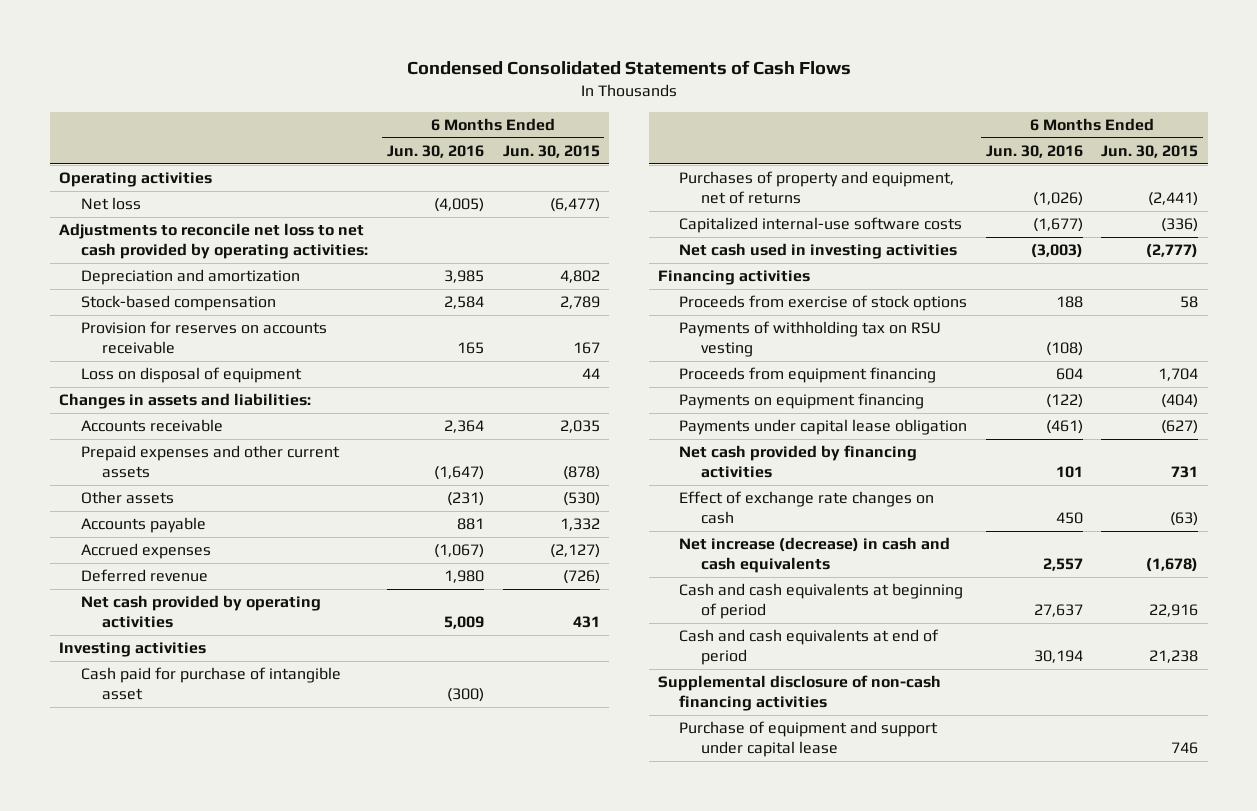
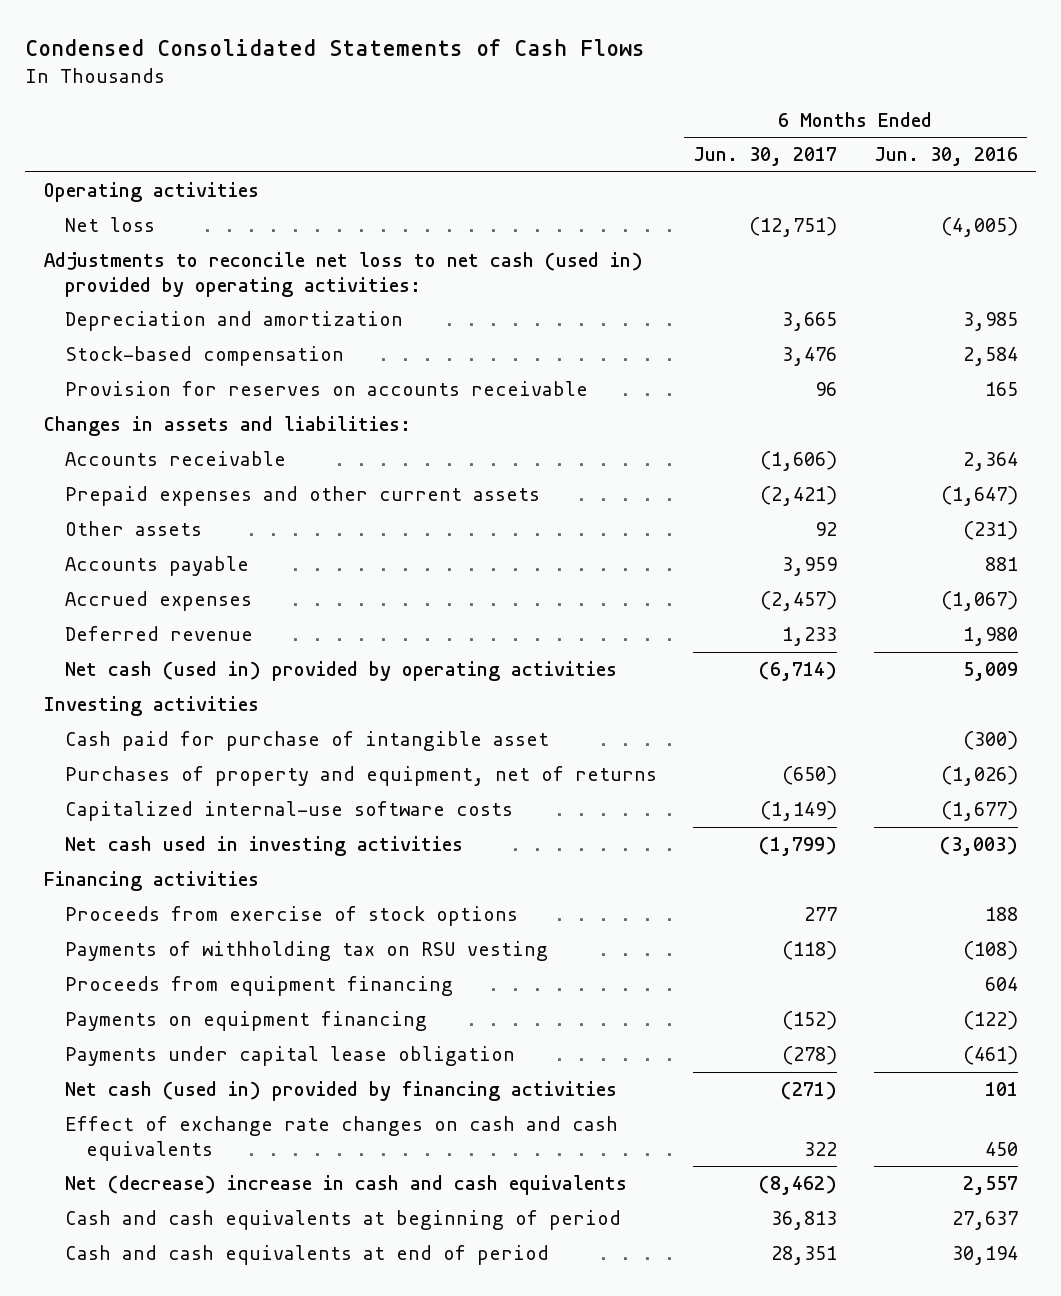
[502,145,600,159] Jun. 30, 2015 -> none
none -> [693,147,838,167] Jun. 30, 2017
[59,223,368,260] Adjustments to reconcile net loss to net cash provided by operating activities: -> [43,252,643,297] Adjustments to reconcile net loss to net cash (used in) provided by operating activities:
[80,367,302,384] Loss on disposal of equipment -> none
[80,595,321,629] Net cash provided by operating activities -> [64,661,617,682] Net cash (used in) provided by operating activities
[679,445,918,479] Net cash provided by financing activities -> [64,1081,617,1102] Net cash (used in) provided by financing activities
[679,491,935,525] Effect of exchange rate changes on cash -> [64,1116,618,1161] Effect of exchange rate changes on cash and cash equivalents
[679,537,951,574] Net increase (decrease) in cash and cash equivalents -> [64,1175,627,1196] Net (decrease) increase in cash and cash equivalents
[657,675,941,712] Supplemental disclosure of non-cash financing activities -> none
[679,721,939,758] Purchase of equipment and support under capital lease -> none

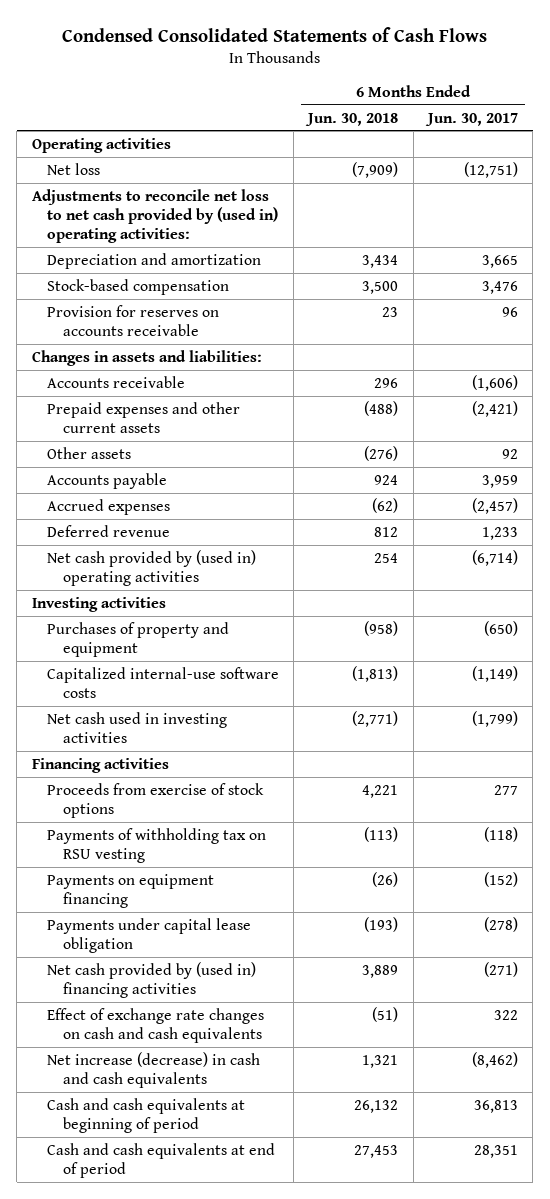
[873,147,1018,167] Jun. 30, 2016 -> none
none -> [305,112,399,126] Jun. 30, 2018
[43,252,643,297] Adjustments to reconcile net loss to net cash (used in) provided by operating activities: -> [31,188,279,243] Adjustments to reconcile net loss to net cash provided by (used in) operating activities:
[64,661,617,682] Net cash (used in) provided by operating activities -> [47,549,257,586] Net cash provided by (used in) operating activities
[64,731,549,752] Cash paid for purchase of intangible asset -> none
[64,766,657,787] Purchases of property and equipment, net of returns -> [47,621,230,657] Purchases of property and equipment
[64,976,453,997] Proceeds from equipment financing -> none
[64,1081,617,1102] Net cash (used in) provided by financing activities -> [47,961,257,998] Net cash provided by (used in) financing activities
[64,1175,627,1196] Net (decrease) increase in cash and cash equivalents -> [47,1051,261,1088] Net increase (decrease) in cash and cash equivalents

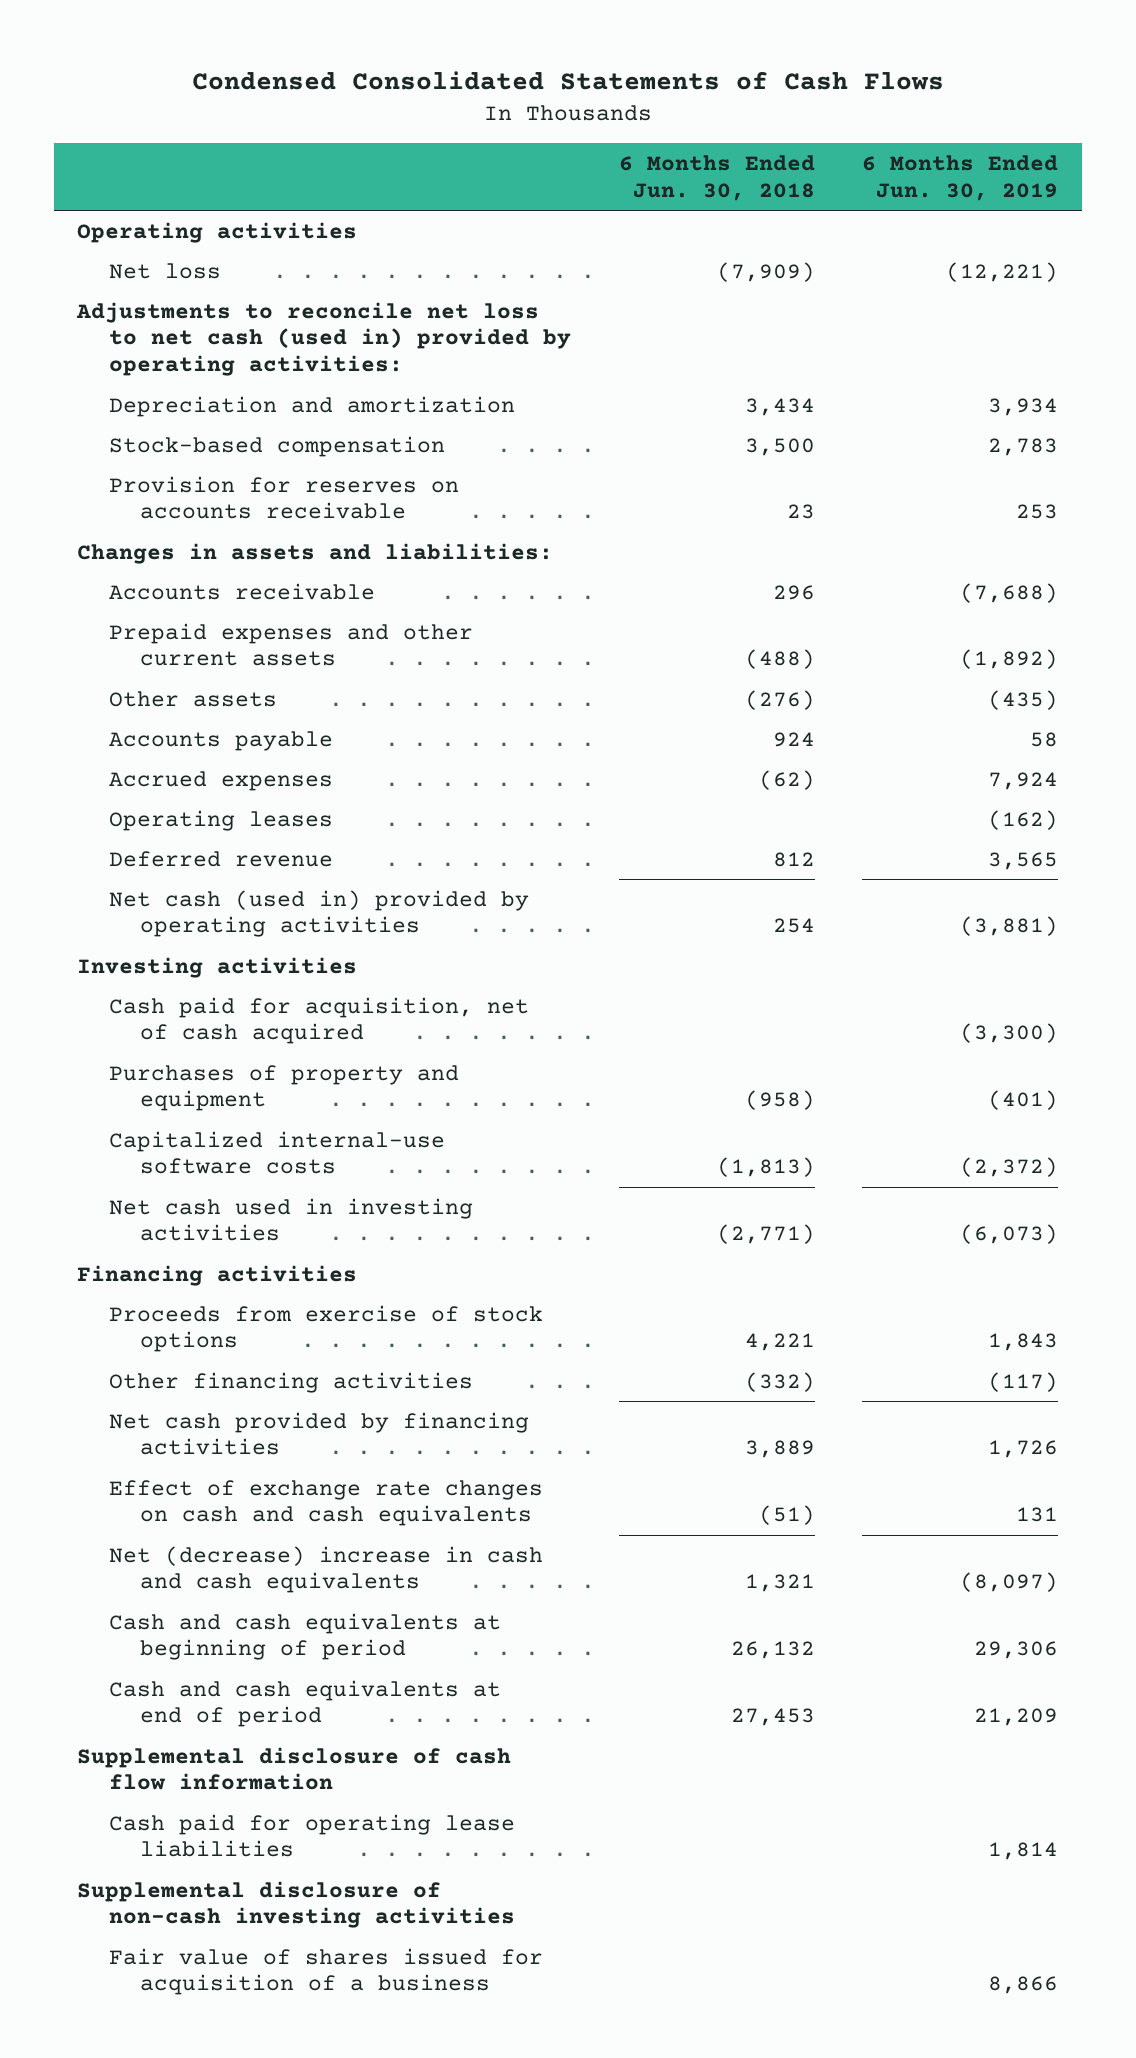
[424,112,518,126] Jun. 30, 2017 -> none
none -> [862,154,1059,201] 6 Months Ended Jun. 30, 2019
[31,188,279,243] Adjustments to reconcile net loss to net cash provided by (used in) operating activities: -> [76,301,571,377] Adjustments to reconcile net loss to net cash (used in) provided by operating activities:
none -> [108,809,333,831] Operating leases
[47,549,257,586] Net cash provided by (used in) operating activities -> [108,889,529,938] Net cash (used in) provided by operating activities
none -> [108,996,529,1045] Cash paid for acquisition, net of cash acquired
[47,827,267,863] Payments of withholding tax on RSU vesting -> none
[47,873,215,908] Payments on equipment financing -> none
[47,917,252,953] Payments under capital lease obligation -> none
none -> [108,1371,473,1393] Other financing activities
[47,961,257,998] Net cash provided by (used in) financing activities -> [108,1411,529,1456] Net cash provided by financing activities
[47,1051,261,1088] Net increase (decrease) in cash and cash equivalents -> [108,1545,543,1594] Net (decrease) increase in cash and cash equivalents
none -> [77,1746,512,1791] Supplemental disclosure of cash flow information
none -> [108,1813,515,1858] Cash paid for operating lease liabilities
none -> [77,1880,515,1929] Supplemental disclosure of non-cash investing activities
none -> [108,1947,543,1996] Fair value of shares issued for acquisition of a business

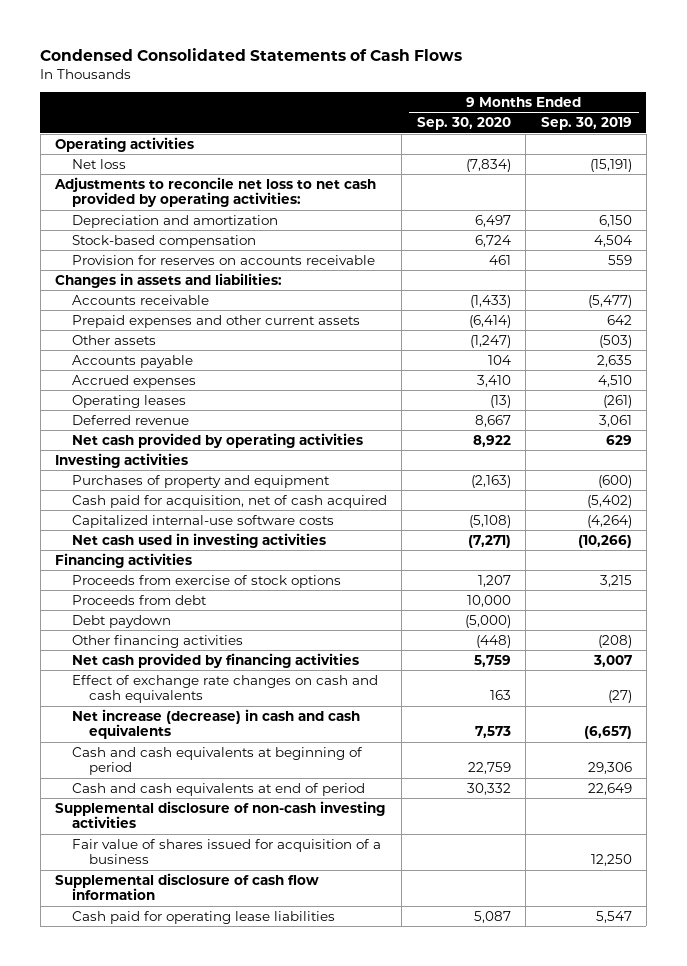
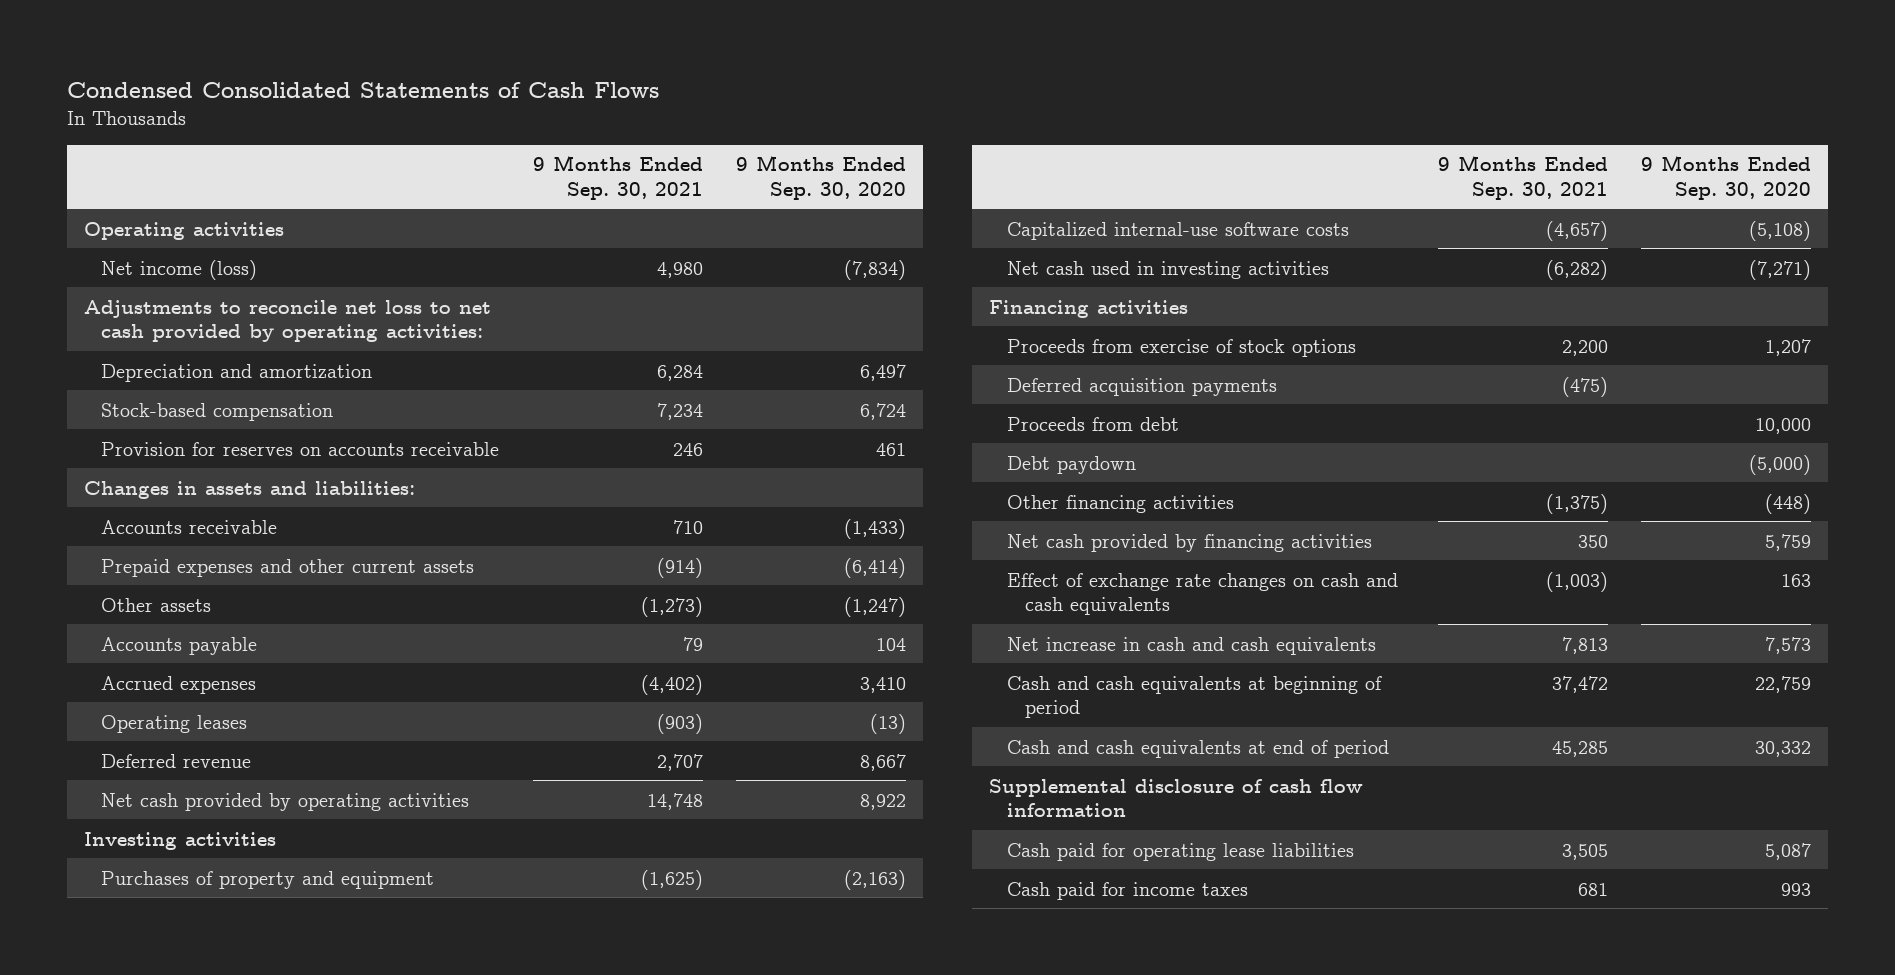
[540,117,632,131] Sep. 30, 2019 -> none
none -> [532,155,703,200] 9 Months Ended Sep. 30, 2021
[72,158,127,169] Net loss -> [101,259,258,280] Net income (loss)
[72,494,388,508] Cash paid for acquisition, net of cash acquired -> none
none -> [1006,377,1277,396] Deferred acquisition payments
[72,708,361,740] Net increase (decrease) in cash and cash equivalents -> [1006,636,1376,655] Net increase in cash and cash equivalents
[55,800,386,829] Supplemental disclosure of non-cash investing activities -> none
[72,838,382,865] Fair value of shares issued for acquisition of a business -> none
none -> [1006,881,1248,900] Cash paid for income taxes

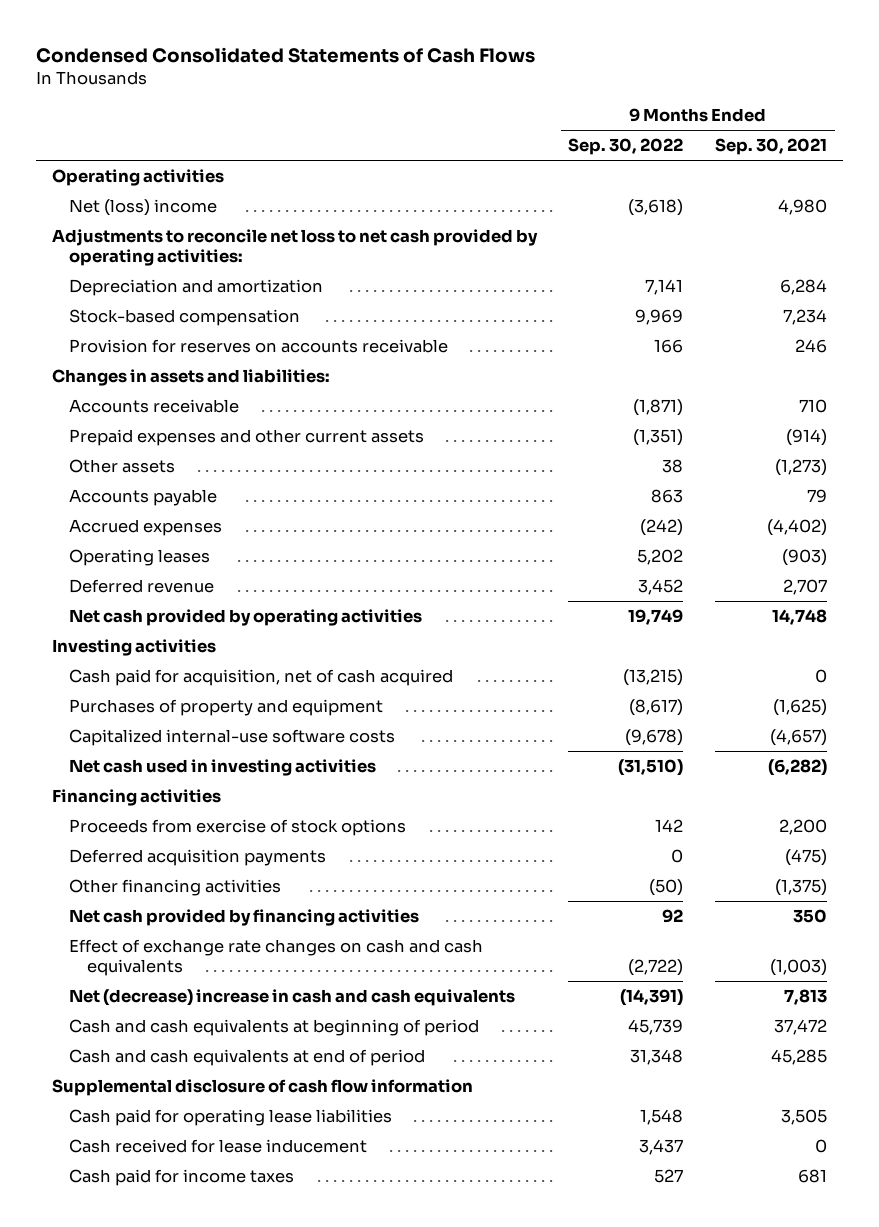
[735,155,906,200] 9 Months Ended Sep. 30, 2020 -> none
none -> [568,138,684,156] Sep. 30, 2022
[101,259,258,280] Net income (loss) -> [69,199,218,217] Net (loss) income
none -> [69,669,454,687] Cash paid for acquisition, net of cash acquired
[1006,416,1179,431] Proceeds from debt -> none
[1006,455,1136,474] Debt paydown -> none
[1006,636,1376,655] Net increase in cash and cash equivalents -> [69,989,516,1007] Net (decrease) increase in cash and cash equivalents
none -> [69,1139,368,1154] Cash received for lease inducement

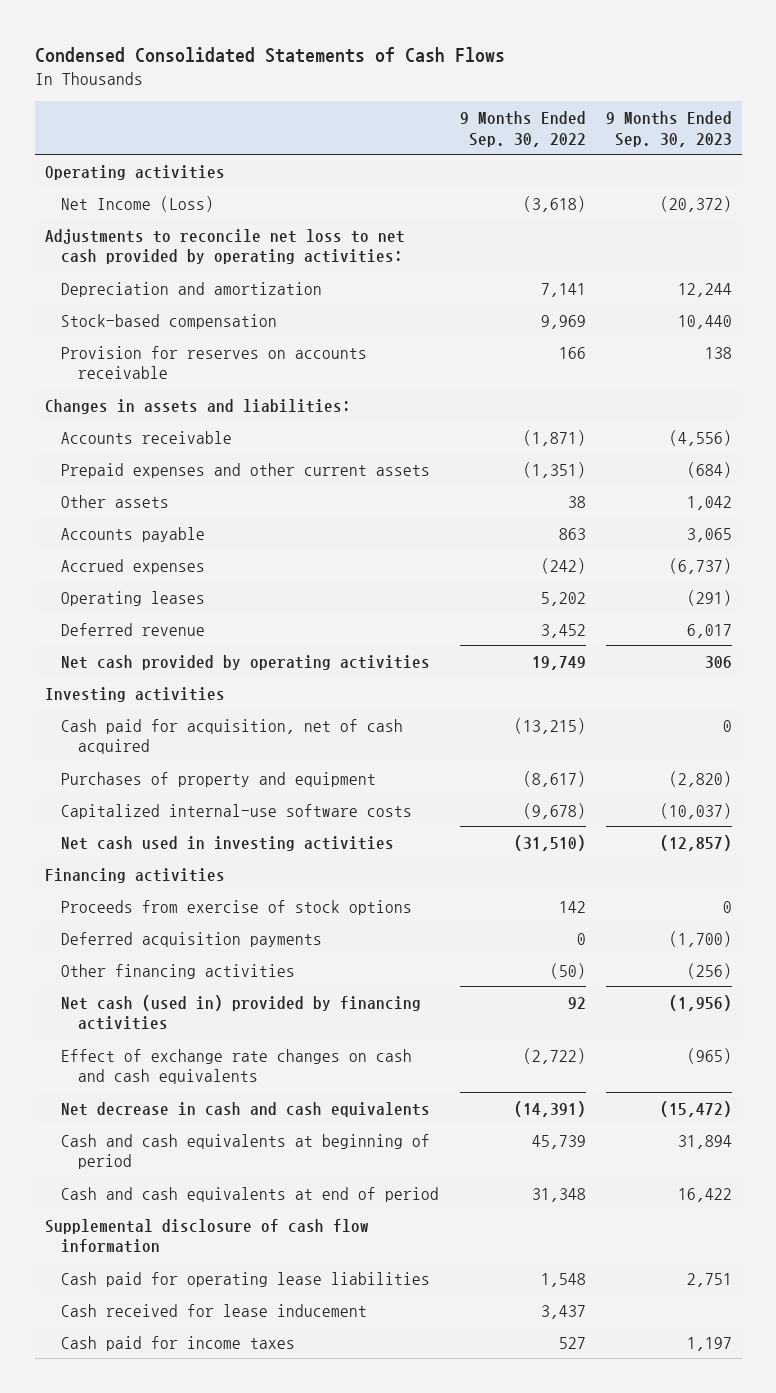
[714,138,827,156] Sep. 30, 2021 -> none
none -> [605,110,732,147] 9 Months Ended Sep. 30, 2023
[69,199,218,217] Net (loss) income -> [61,195,215,212] Net Income (Loss)
[69,909,420,927] Net cash provided by financing activities -> [61,994,422,1031] Net cash (used in) provided by financing activities
[69,989,516,1007] Net (decrease) increase in cash and cash equivalents -> [61,1101,431,1117] Net decrease in cash and cash equivalents

